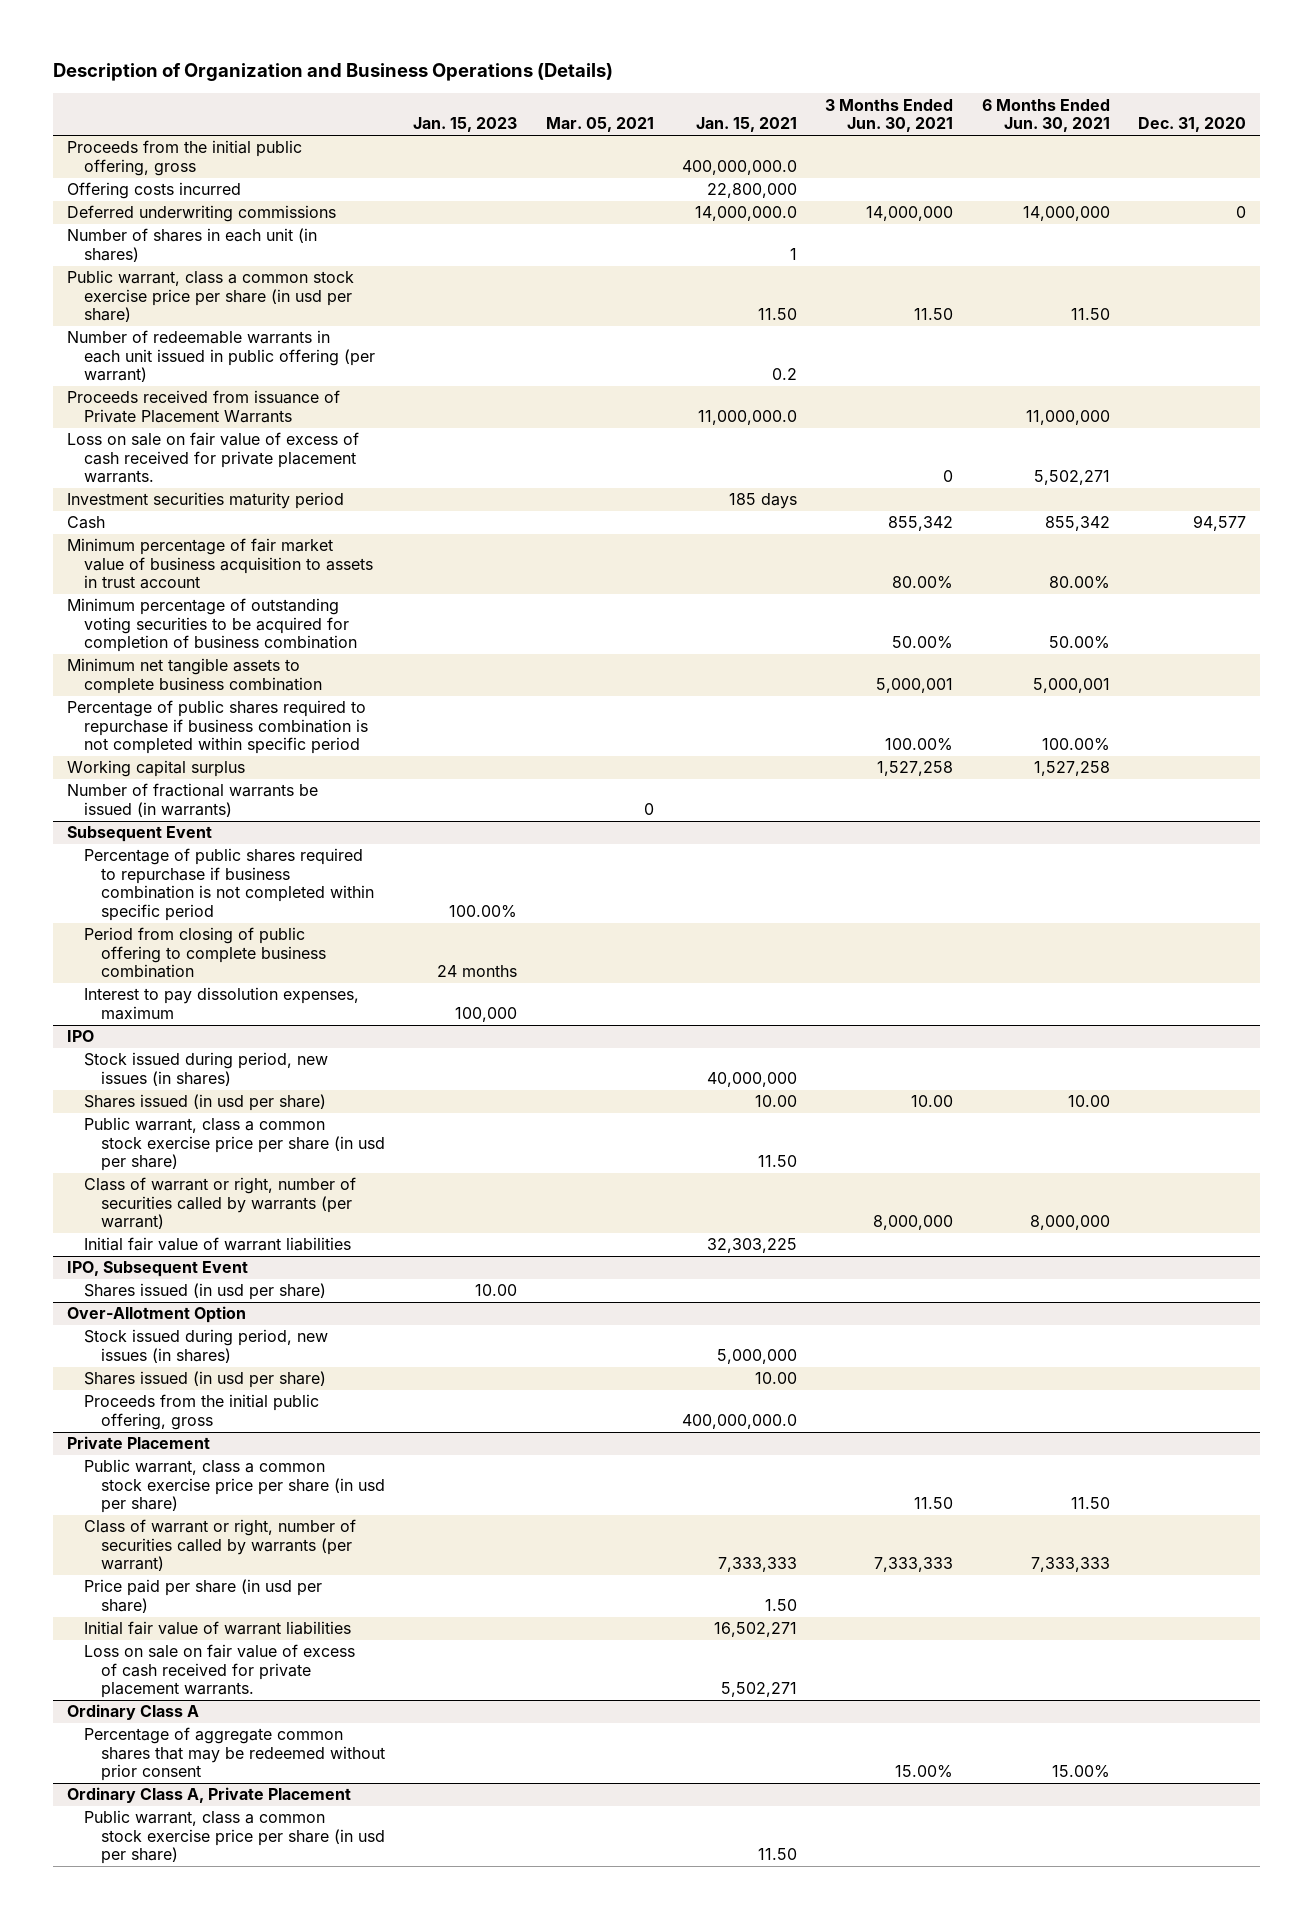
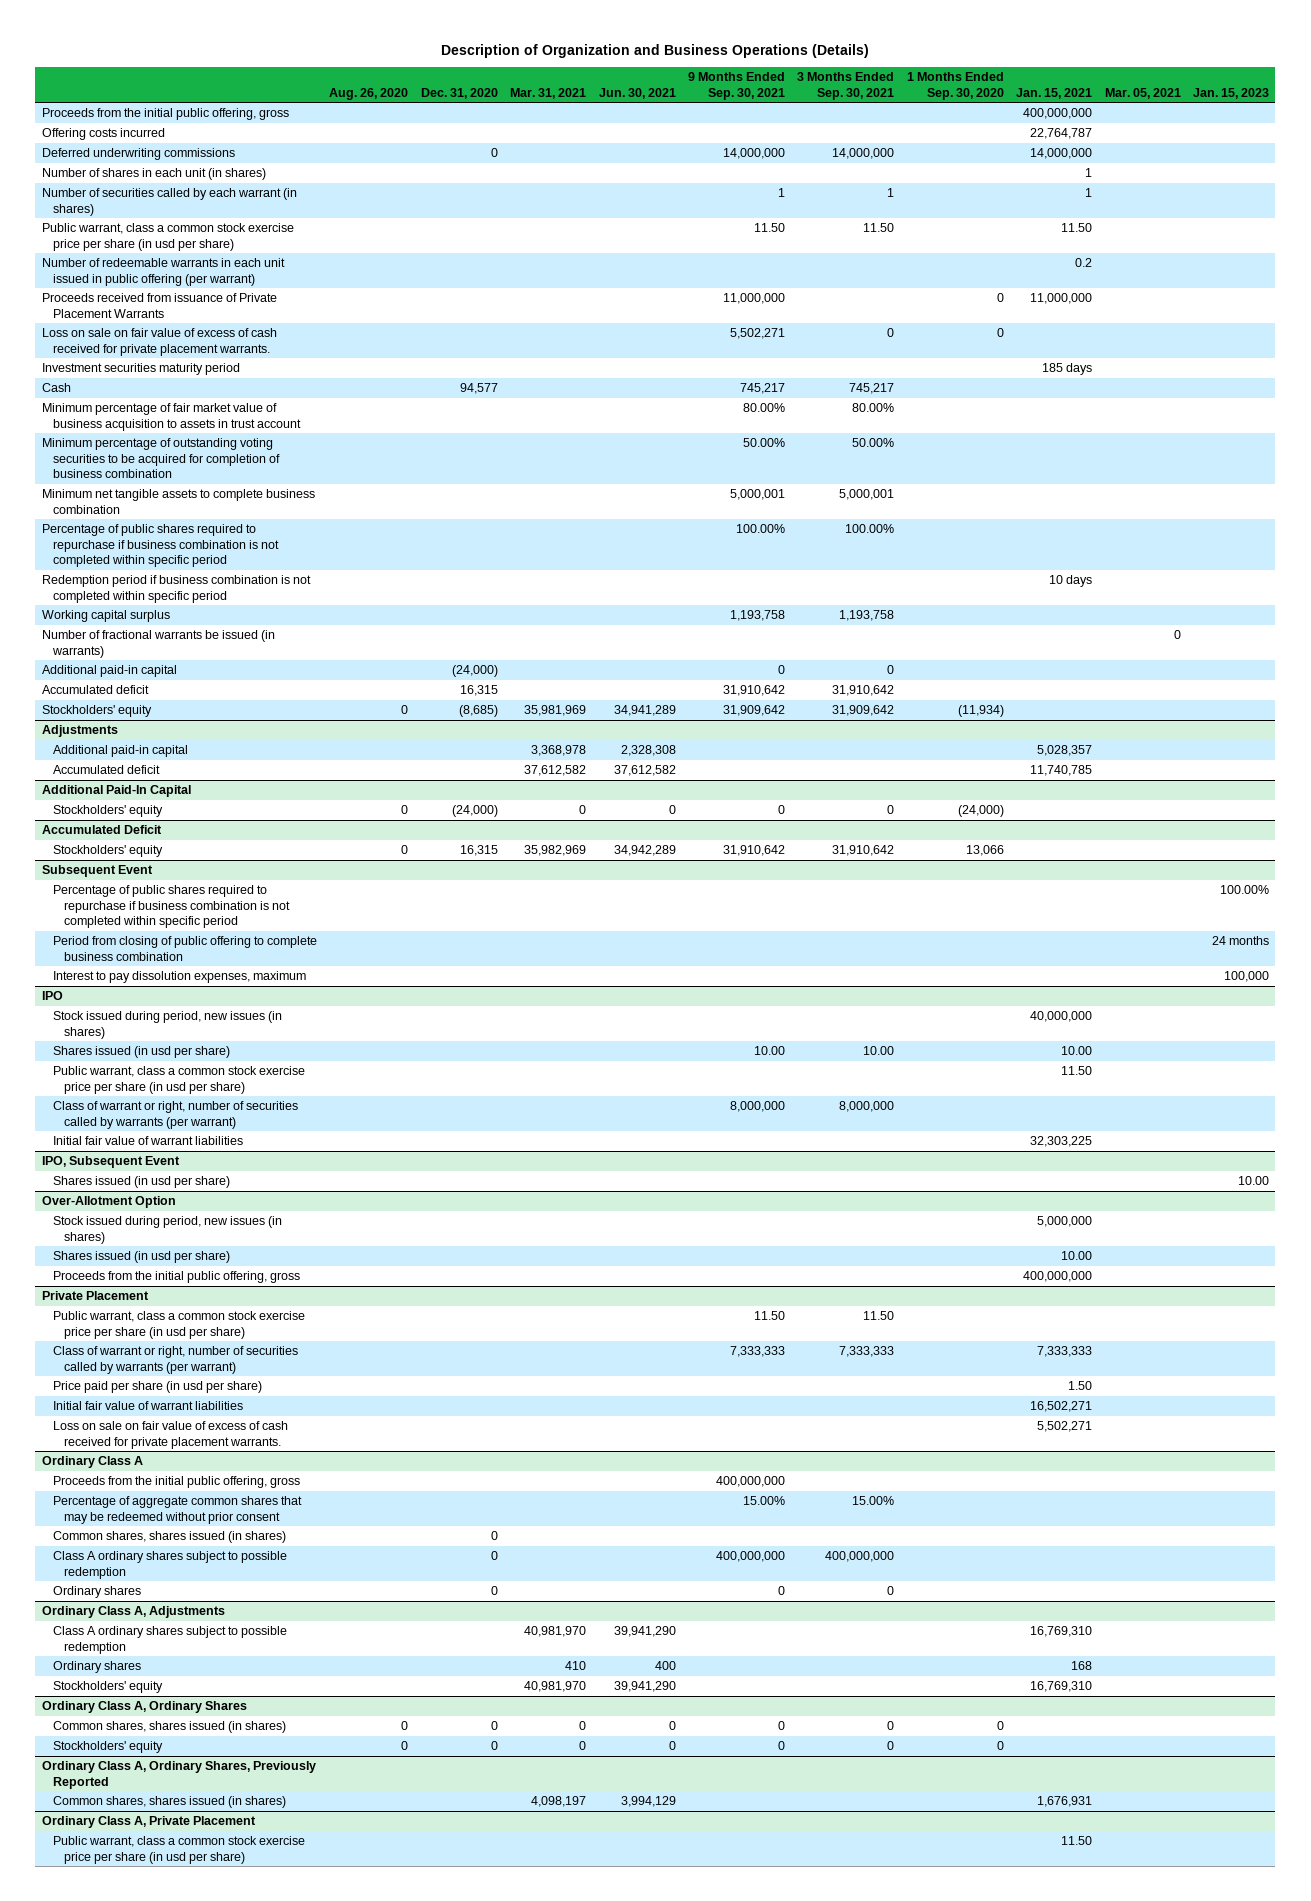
[825,98,954,133] 3 Months Ended Jun. 30, 2021 -> none
[981,98,1110,133] 6 Months Ended Jun. 30, 2021 -> none
none -> [329,87,409,100] Aug. 26, 2020
none -> [510,87,587,99] Mar. 31, 2021
none -> [598,87,676,99] Jun. 30, 2021
none -> [688,72,786,100] 9 Months Ended Sep. 30, 2021
none -> [797,72,895,100] 3 Months Ended Sep. 30, 2021
none -> [906,72,1004,100] 1 Months Ended Sep. 30, 2020
[682,159,798,175] 400,000,000.0 -> [1023,108,1093,120] 400,000,000
[707,183,798,199] 22,800,000 -> [1030,128,1093,140] 22,764,787
[695,206,798,222] 14,000,000.0 -> [1030,148,1093,160] 14,000,000
none -> [41,188,297,216] Number of securities called by each warrant (in shares)
[698,409,798,425] 11,000,000.0 -> [1030,293,1093,305] 11,000,000
none -> [41,575,311,603] Redemption period if business combination is not completed within specific period
none -> [41,665,177,678] Additional paid-in capital
none -> [41,685,149,695] Accumulated deficit
none -> [41,705,152,718] Stockholders' equity
none -> [41,725,118,738] Adjustments
none -> [53,745,189,758] Additional paid-in capital
none -> [53,765,161,775] Accumulated deficit
none -> [41,785,191,798] Additional Paid-In Capital
none -> [53,805,164,818] Stockholders' equity
none -> [41,825,162,835] Accumulated Deficit
none -> [53,845,164,858] Stockholders' equity
[682,1413,798,1429] 400,000,000.0 -> [1023,1271,1093,1283] 400,000,000
none -> [53,1476,301,1489] Proceeds from the initial public offering, gross
none -> [53,1531,287,1544] Common shares, shares issued (in shares)
none -> [53,1551,288,1579] Class A ordinary shares subject to possible redemption
none -> [53,1586,142,1599] Ordinary shares
none -> [41,1606,225,1619] Ordinary Class A, Adjustments
none -> [53,1626,288,1654] Class A ordinary shares subject to possible redemption
none -> [53,1661,142,1674] Ordinary shares
none -> [53,1681,164,1694] Stockholders' equity
none -> [41,1701,247,1714] Ordinary Class A, Ordinary Shares
none -> [53,1721,287,1734] Common shares, shares issued (in shares)
none -> [53,1741,164,1754] Stockholders' equity
none -> [41,1761,316,1789] Ordinary Class A, Ordinary Shares, Previously Reported
none -> [53,1796,287,1809] Common shares, shares issued (in shares)

